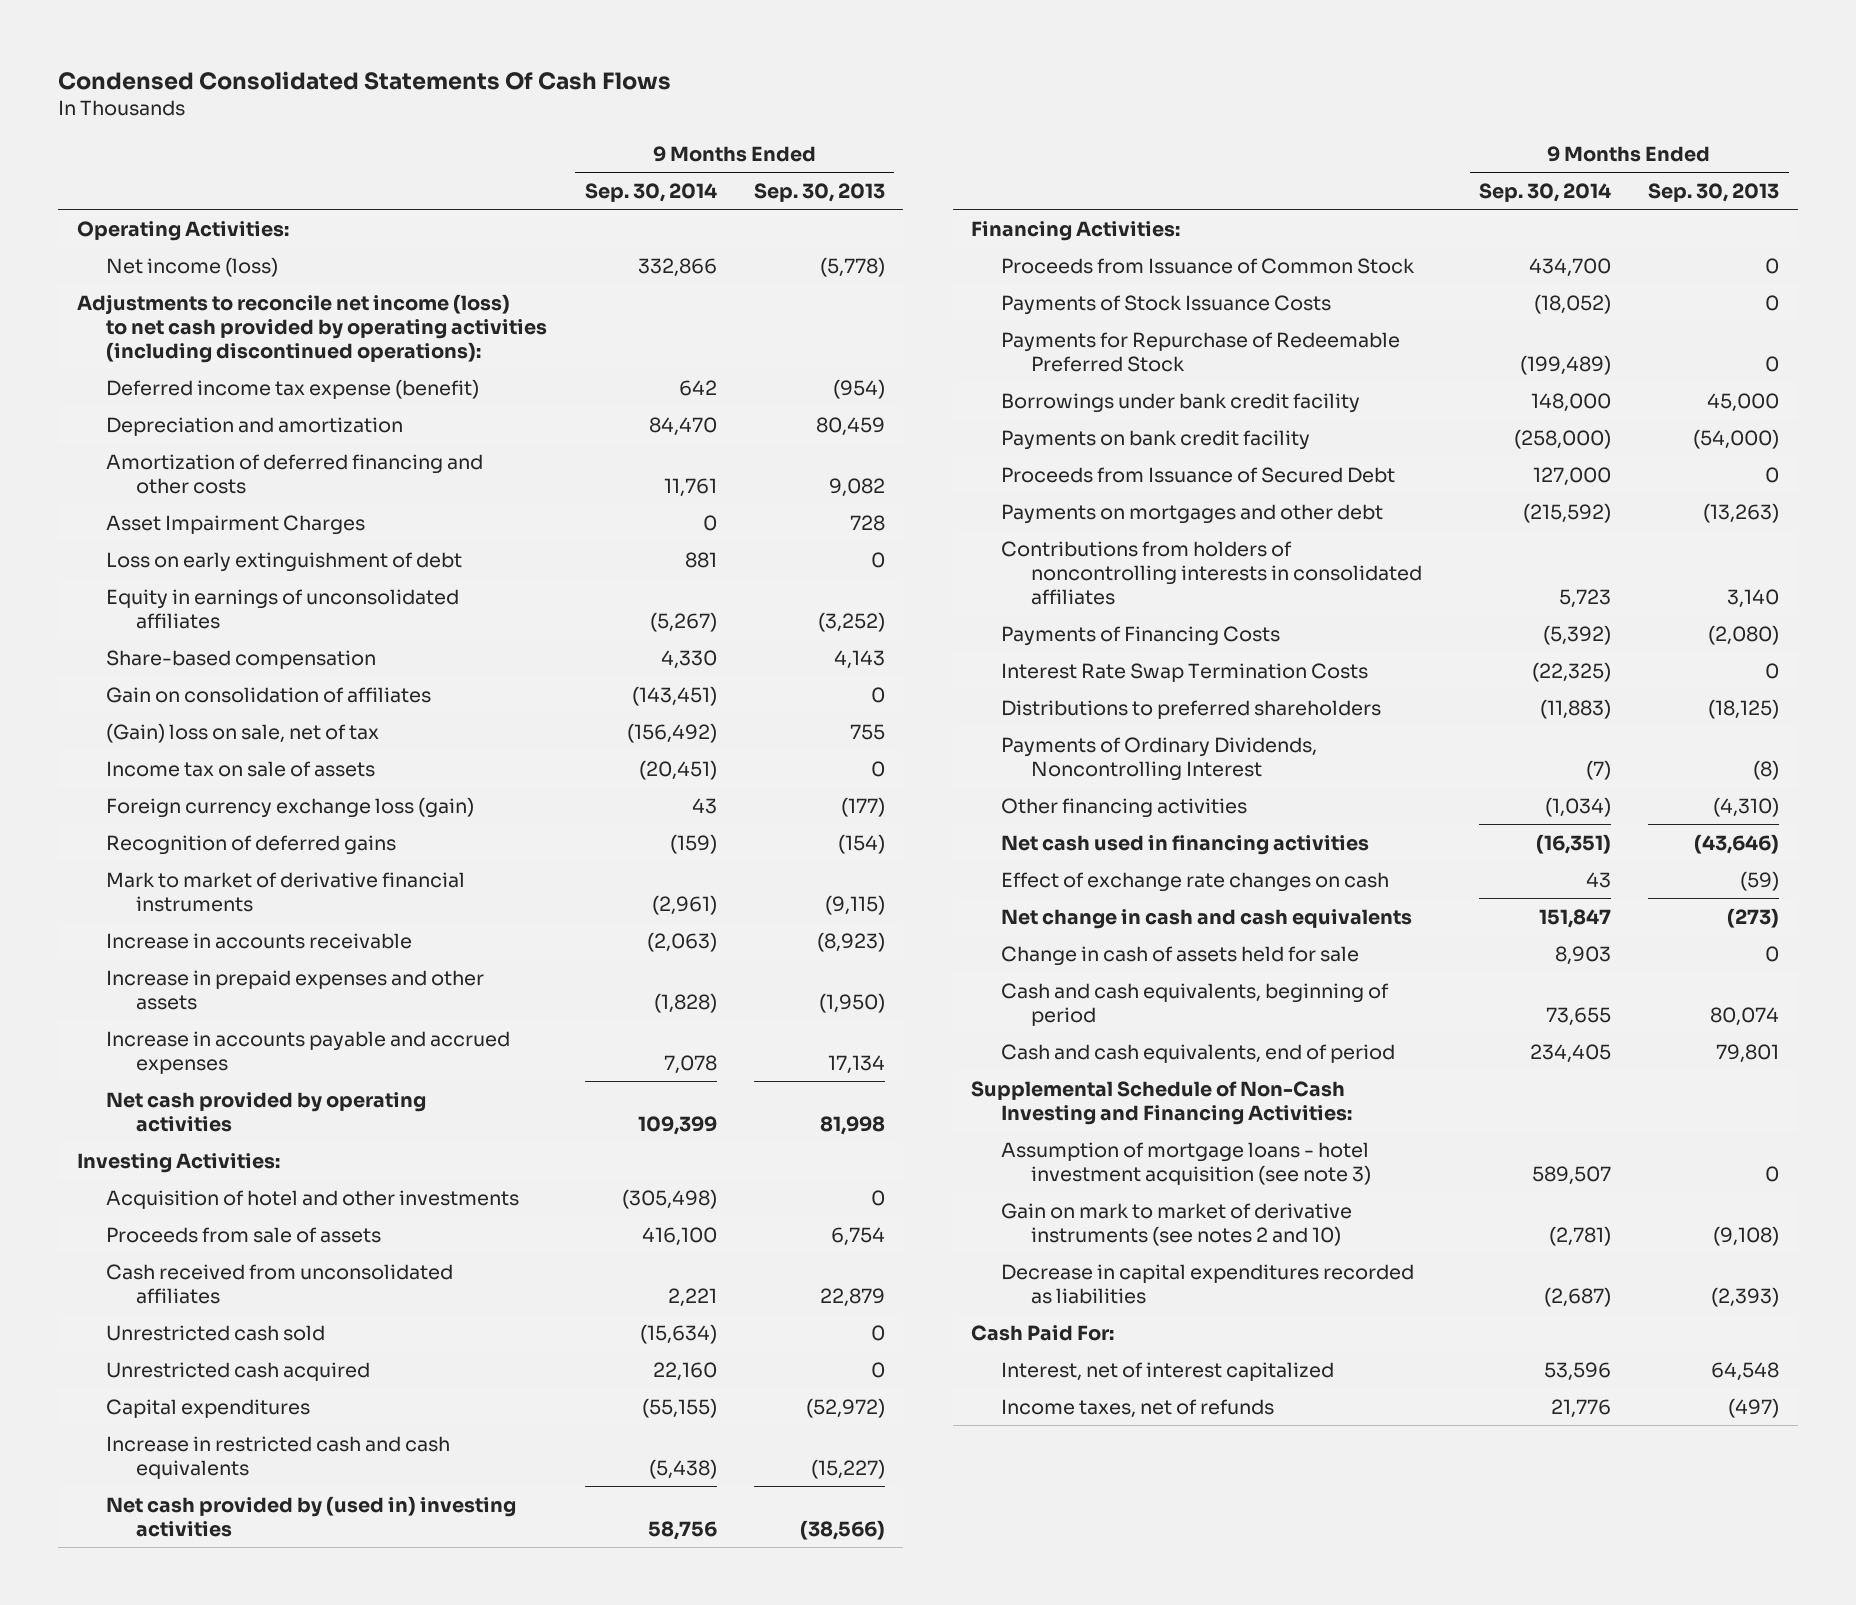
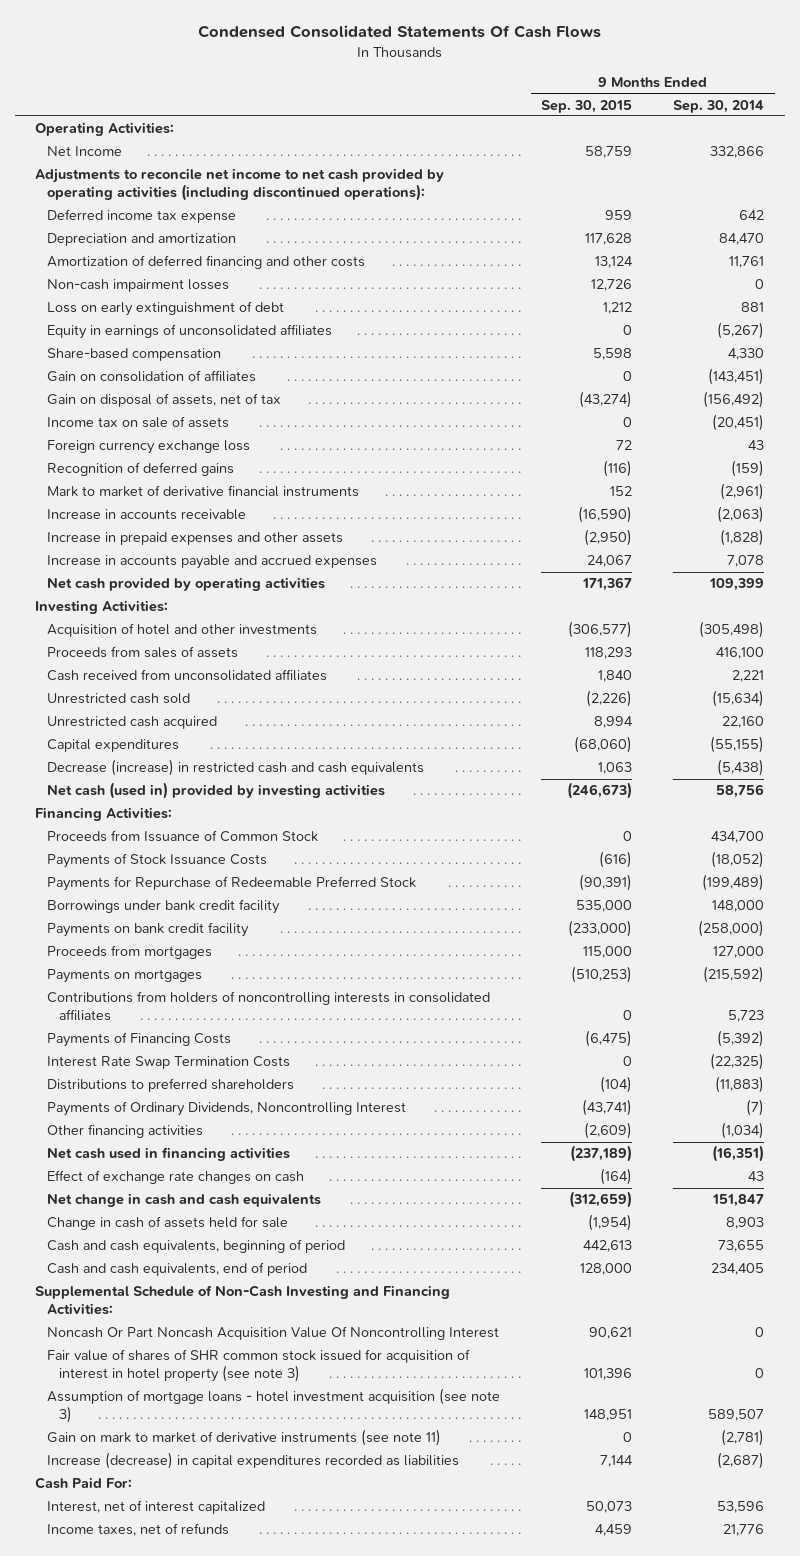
[753,182,885,202] Sep. 30, 2013 -> none
none -> [541,99,633,113] Sep. 30, 2015
[106,256,279,277] Net income (loss) -> [47,146,123,157] Net Income
[76,293,548,364] Adjustments to reconcile net income (loss) to net cash provided by operating activities (including discontinued operations): -> [35,168,445,202] Adjustments to reconcile net income to net cash provided by operating activities (including discontinued operations):
[106,378,480,399] Deferred income tax expense (benefit) -> [47,209,237,224] Deferred income tax expense
[106,514,366,535] Asset Impairment Charges -> [47,279,230,293] Non-cash impairment losses
[106,722,380,743] (Gain) loss on sale, net of tax -> [47,393,282,408] Gain on disposal of assets, net of tax
[106,796,475,818] Foreign currency exchange loss (gain) -> [47,440,251,455] Foreign currency exchange loss
[106,1226,382,1243] Proceeds from sale of assets -> [47,646,239,659] Proceeds from sales of assets
[106,1435,451,1479] Increase in restricted cash and cash equivalents -> [47,759,425,777] Decrease (increase) in restricted cash and cash equivalents
[106,1495,517,1537] Net cash provided by (used in) investing activities -> [47,782,386,800] Net cash (used in) provided by investing activities
[1000,466,1395,483] Proceeds from Issuance of Secured Debt -> [47,945,213,960] Proceeds from mortgages
[1000,503,1383,524] Payments on mortgages and other debt -> [47,969,203,984] Payments on mortgages
none -> [47,1326,500,1341] Noncash Or Part Noncash Acquisition Value Of Noncontrolling Interest
none -> [47,1349,471,1383] Fair value of shares of SHR common stock issued for acquisition of interest in hotel property (see note 3)
[1000,1202,1352,1246] Gain on mark to market of derivative instruments (see notes 2 and 10) -> [47,1429,442,1447] Gain on mark to market of derivative instruments (see note 11)
[1000,1263,1414,1304] Decrease in capital expenditures recorded as liabilities -> [47,1452,460,1470] Increase (decrease) in capital expenditures recorded as liabilities

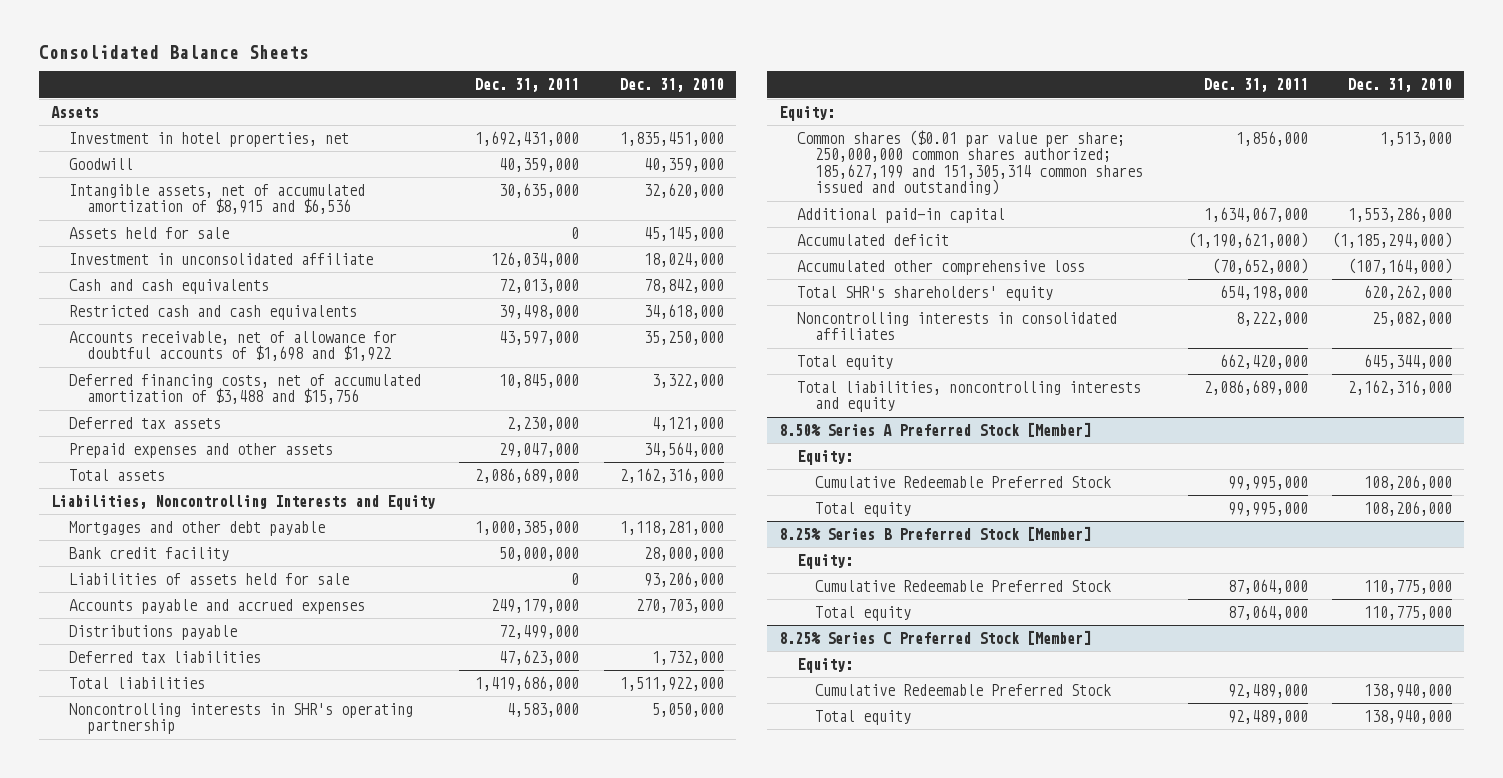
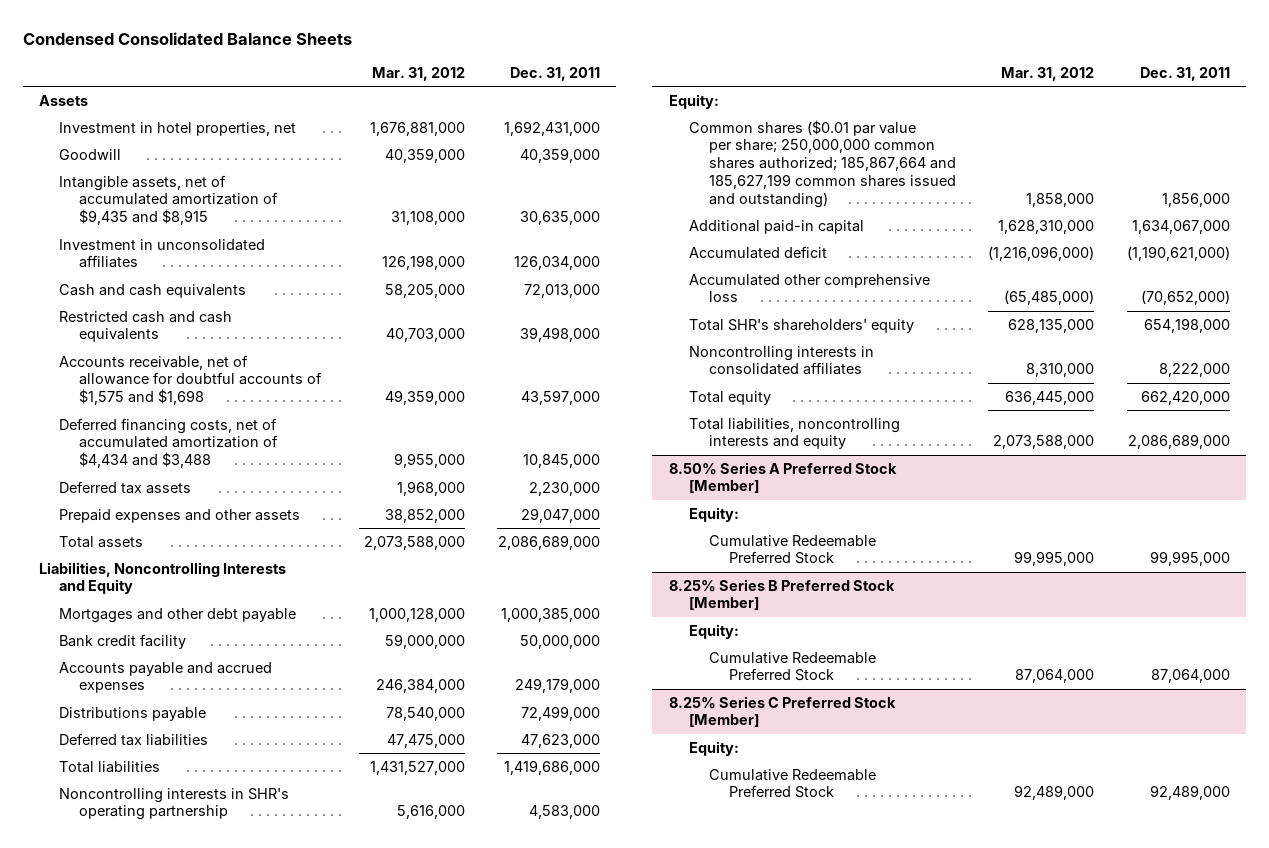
[39,44,310,59] Consolidated Balance Sheets -> [22,32,352,46] Condensed Consolidated Balance Sheets
[619,78,724,93] Dec. 31, 2010 -> none
none -> [371,67,465,82] Mar. 31, 2012
[69,226,230,239] Assets held for sale -> none
[69,183,366,215] Intangible assets, net of accumulated amortization of $8,915 and $6,536 -> [59,174,279,226] Intangible assets, net of accumulated amortization of $9,435 and $8,915
[69,252,374,265] Investment in unconsolidated affiliate -> [59,238,266,269] Investment in unconsolidated affiliates
[69,330,398,362] Accounts receivable, net of allowance for doubtful accounts of $1,698 and $1,922 -> [59,354,323,406] Accounts receivable, net of allowance for doubtful accounts of $1,575 and $1,698
[69,373,422,405] Deferred financing costs, net of accumulated amortization of $3,488 and $15,756 -> [59,417,279,469] Deferred financing costs, net of accumulated amortization of $4,434 and $3,488
[69,572,350,585] Liabilities of assets held for sale -> none
[797,129,1144,196] Common shares ($0.01 par value per share; 250,000,000 common shares authorized; 185,627,199 and 151,305,314 common shares issued and outstanding) -> [688,119,956,209] Common shares ($0.01 par value per share; 250,000,000 common shares authorized; 185,867,664 and 185,627,199 common shares issued and outstanding)
[815,501,912,517] Total equity -> none
[815,605,912,621] Total equity -> none
[815,709,912,725] Total equity -> none

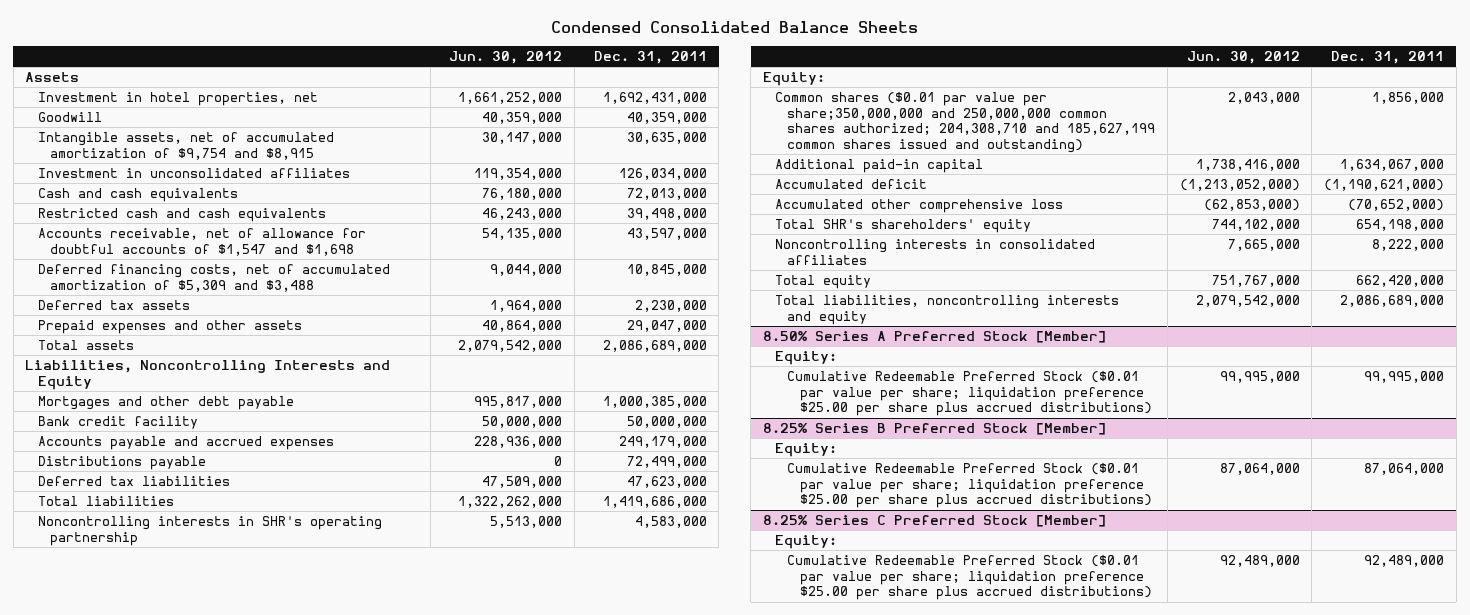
[371,67,465,82] Mar. 31, 2012 -> none
none -> [449,51,563,65] Jun. 30, 2012
[59,174,279,226] Intangible assets, net of accumulated amortization of $9,435 and $8,915 -> [37,132,334,160] Intangible assets, net of accumulated amortization of $9,754 and $8,915
[59,354,323,406] Accounts receivable, net of allowance for doubtful accounts of $1,575 and $1,698 -> [37,228,366,256] Accounts receivable, net of allowance for doubtful accounts of $1,547 and $1,698
[59,417,279,469] Deferred financing costs, net of accumulated amortization of $4,434 and $3,488 -> [37,264,390,292] Deferred financing costs, net of accumulated amortization of $5,309 and $3,488
[688,119,956,209] Common shares ($0.01 par value per share; 250,000,000 common shares authorized; 185,867,664 and 185,627,199 common shares issued and outstanding) -> [775,92,1156,154] Common shares ($0.01 par value per share;350,000,000 and 250,000,000 common shares authorized; 204,308,710 and 185,627,199 common shares issued and outstanding)
[708,534,876,565] Cumulative Redeemable Preferred Stock -> [787,371,1152,417] Cumulative Redeemable Preferred Stock ($0.01 par value per share; liquidation preference $25.00 per share plus accrued distributions)
[708,651,876,682] Cumulative Redeemable Preferred Stock -> [787,463,1152,509] Cumulative Redeemable Preferred Stock ($0.01 par value per share; liquidation preference $25.00 per share plus accrued distributions)
[708,768,876,799] Cumulative Redeemable Preferred Stock -> [787,555,1152,601] Cumulative Redeemable Preferred Stock ($0.01 par value per share; liquidation preference $25.00 per share plus accrued distributions)

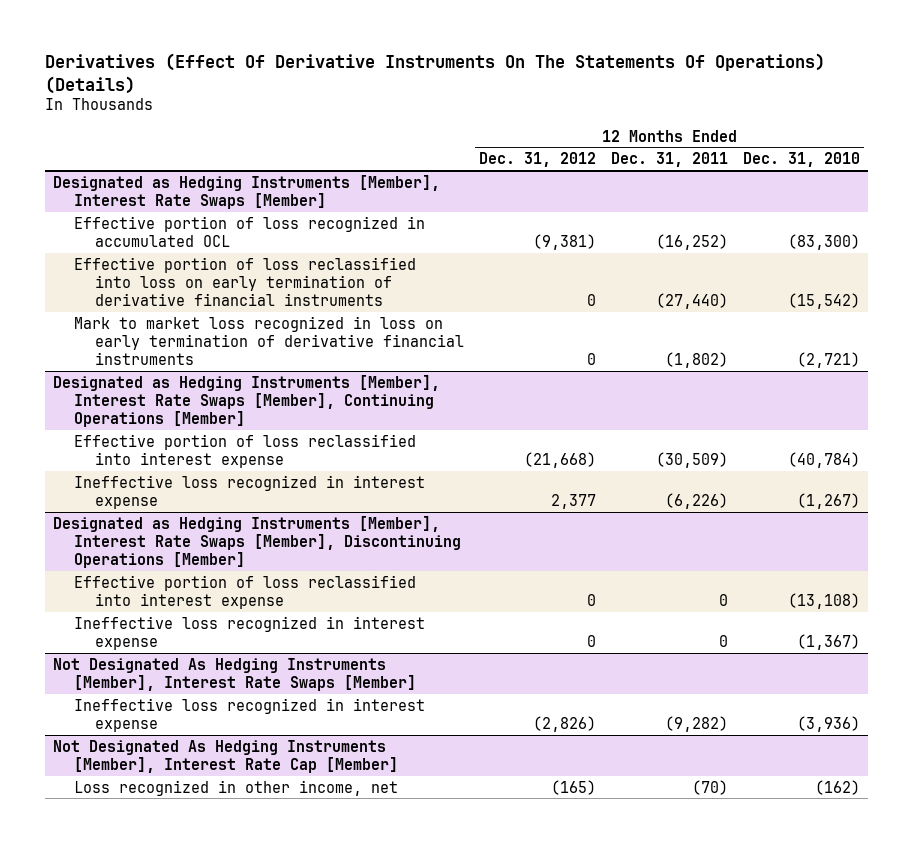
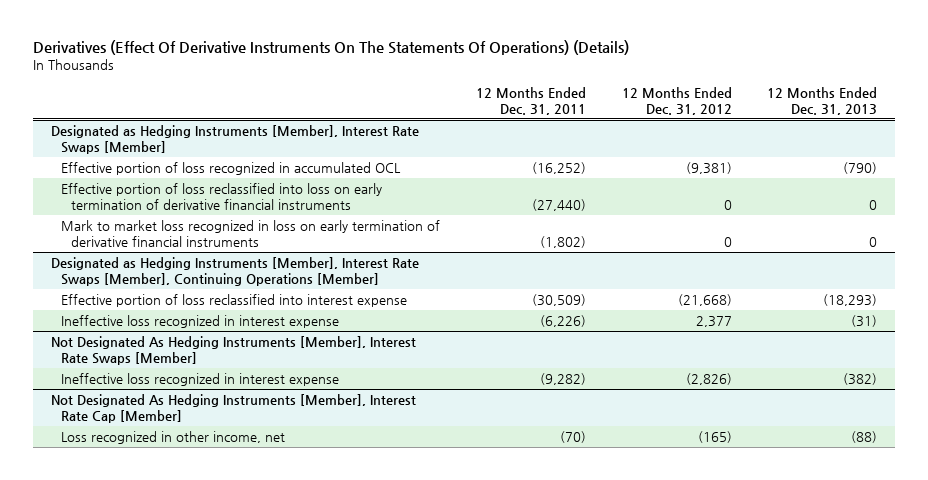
[743,152,861,168] Dec. 31, 2010 -> none
none -> [767,86,878,115] 12 Months Ended Dec. 31, 2013
[52,515,461,568] Designated as Hedging Instruments [Member], Interest Rate Swaps [Member], Discontinuing Operations [Member] -> none
[73,574,416,609] Effective portion of loss reclassified into interest expense -> none
[73,615,425,650] Ineffective loss recognized in interest expense -> none

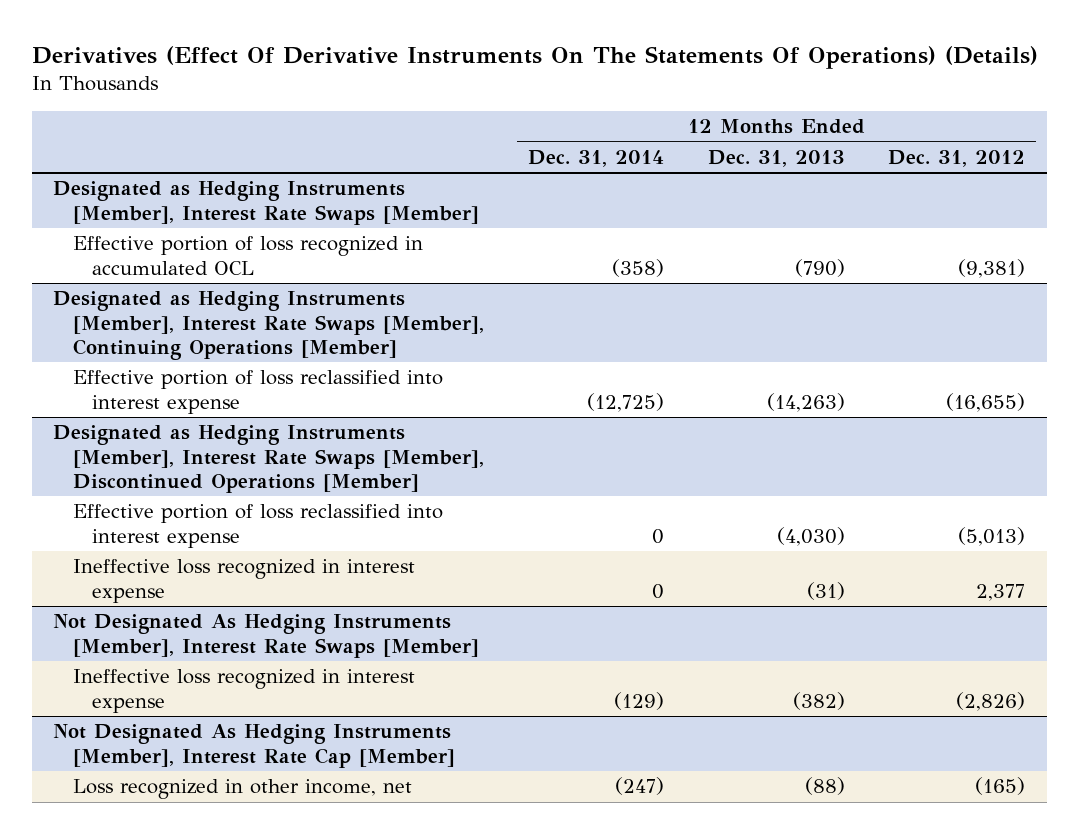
[475,86,586,115] 12 Months Ended Dec. 31, 2011 -> none
none -> [527,149,664,167] Dec. 31, 2014
[60,182,382,210] Effective portion of loss reclassified into loss on early termination of derivative financial instruments -> none
[60,219,440,247] Mark to market loss recognized in loss on early termination of derivative financial instruments -> none
[677,293,732,306] (21,668) -> [946,392,1026,412] (16,655)
[823,293,878,306] (18,293) -> [766,392,845,412] (14,263)
none -> [53,425,484,493] Designated as Hedging Instruments [Member], Interest Rate Swaps [Member], Discontinued Operations [Member]
none -> [72,504,443,548] Effective portion of loss reclassified into interest expense

